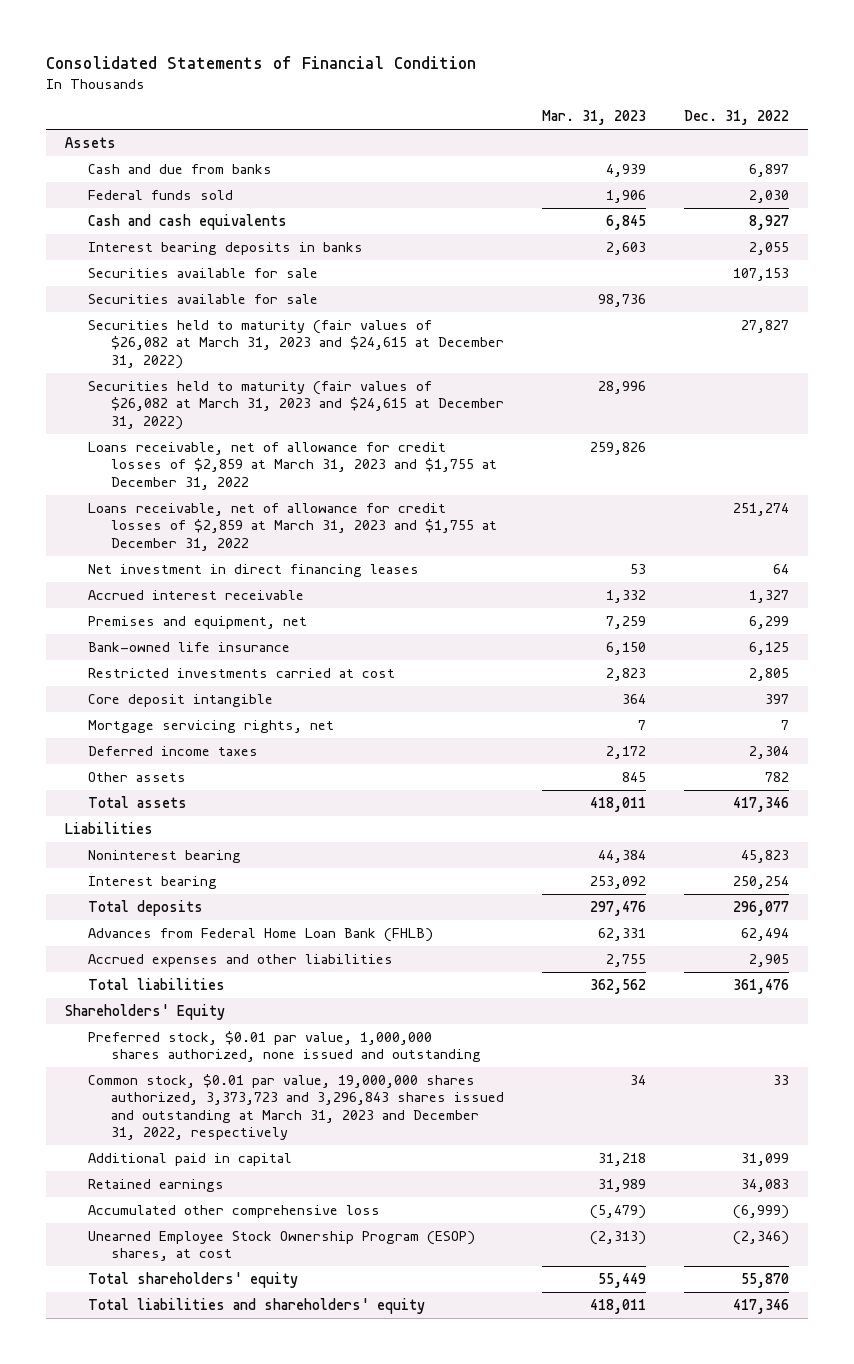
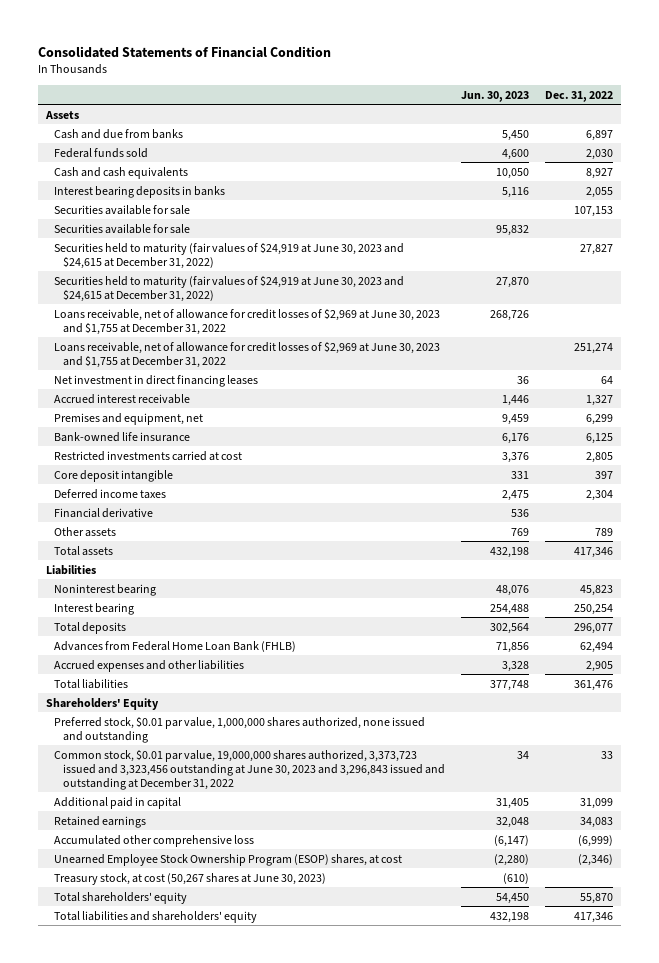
[542,110,647,126] Mar. 31, 2023 -> none
none -> [460,90,529,102] Jun. 30, 2023
[88,320,505,369] Securities held to maturity (fair values of $26,082 at March 31, 2023 and $24,615 at December 31, 2022) -> [54,242,405,269] Securities held to maturity (fair values of $24,919 at June 30, 2023 and $24,615 at December 31, 2022)
[88,381,505,430] Securities held to maturity (fair values of $26,082 at March 31, 2023 and $24,615 at December 31, 2022) -> [54,275,405,302] Securities held to maturity (fair values of $24,919 at June 30, 2023 and $24,615 at December 31, 2022)
[88,442,498,490] Loans receivable, net of allowance for credit losses of $2,859 at March 31, 2023 and $1,755 at December 31, 2022 -> [54,308,441,335] Loans receivable, net of allowance for credit losses of $2,969 at June 30, 2023 and $1,755 at December 31, 2022
[88,503,498,551] Loans receivable, net of allowance for credit losses of $2,859 at March 31, 2023 and $1,755 at December 31, 2022 -> [54,341,441,368] Loans receivable, net of allowance for credit losses of $2,969 at June 30, 2023 and $1,755 at December 31, 2022
[88,720,335,734] Mortgage servicing rights, net -> none
none -> [54,507,154,518] Financial derivative
[765,772,790,783] 782 -> [595,527,614,536] 789
[88,1074,505,1140] Common stock, $0.01 par value, 19,000,000 shares authorized, 3,373,723 and 3,296,843 shares issued and outstanding at March 31, 2023 and December 31, 2022, respectively -> [54,749,445,790] Common stock, $0.01 par value, 19,000,000 shares authorized, 3,373,723 issued and 3,323,456 outstanding at June 30, 2023 and 3,296,843 issued and outstanding at December 31, 2022
none -> [54,872,327,885] Treasury stock, at cost (50,267 shares at June 30, 2023)

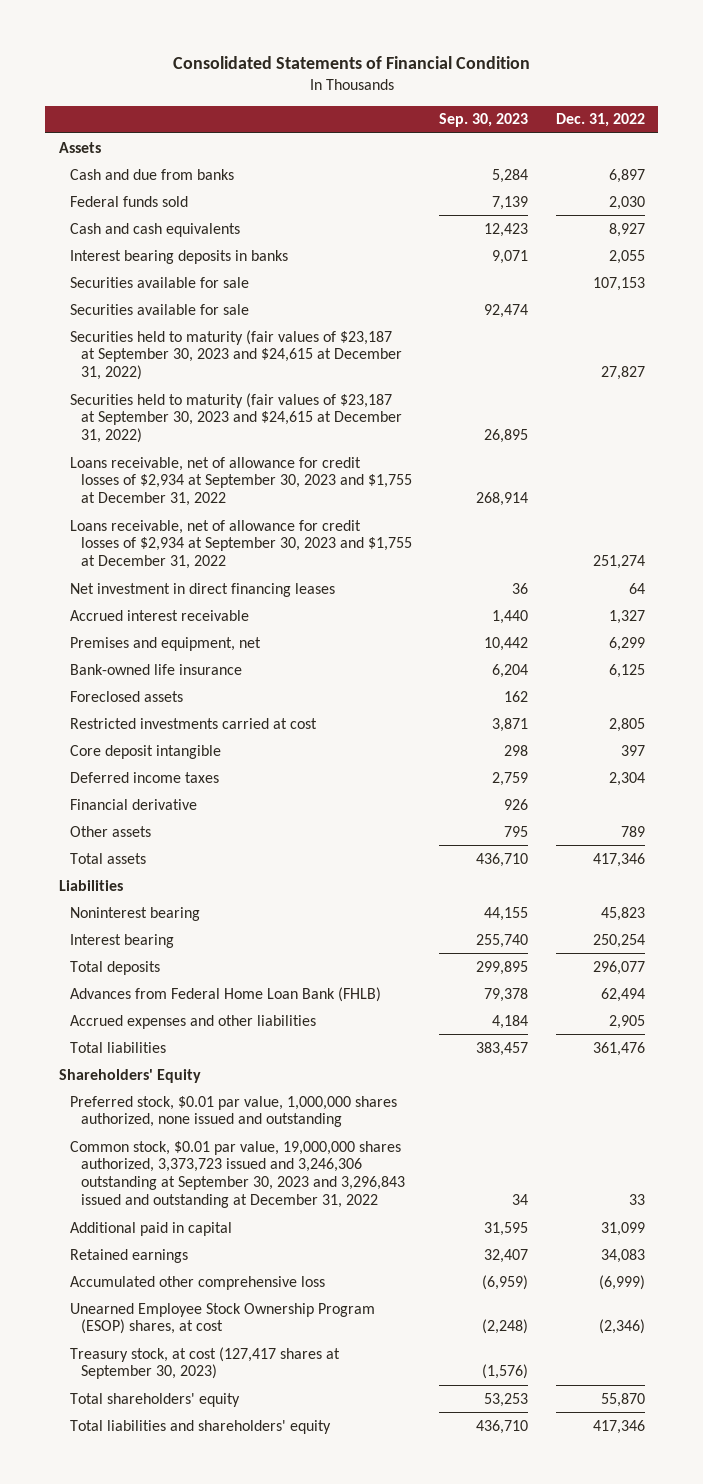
[460,90,529,102] Jun. 30, 2023 -> none
none -> [439,113,529,128] Sep. 30, 2023
[54,242,405,269] Securities held to maturity (fair values of $24,919 at June 30, 2023 and $24,615 at December 31, 2022) -> [69,329,403,381] Securities held to maturity (fair values of $23,187 at September 30, 2023 and $24,615 at December 31, 2022)
[54,275,405,302] Securities held to maturity (fair values of $24,919 at June 30, 2023 and $24,615 at December 31, 2022) -> [69,392,403,444] Securities held to maturity (fair values of $23,187 at September 30, 2023 and $24,615 at December 31, 2022)
[54,308,441,335] Loans receivable, net of allowance for credit losses of $2,969 at June 30, 2023 and $1,755 at December 31, 2022 -> [69,456,413,507] Loans receivable, net of allowance for credit losses of $2,934 at September 30, 2023 and $1,755 at December 31, 2022
[54,341,441,368] Loans receivable, net of allowance for credit losses of $2,969 at June 30, 2023 and $1,755 at December 31, 2022 -> [69,519,413,570] Loans receivable, net of allowance for credit losses of $2,934 at September 30, 2023 and $1,755 at December 31, 2022
none -> [69,690,183,702] Foreclosed assets
[54,749,445,790] Common stock, $0.01 par value, 19,000,000 shares authorized, 3,373,723 issued and 3,323,456 outstanding at June 30, 2023 and 3,296,843 issued and outstanding at December 31, 2022 -> [69,1140,406,1209] Common stock, $0.01 par value, 19,000,000 shares authorized, 3,373,723 issued and 3,246,306 outstanding at September 30, 2023 and 3,296,843 issued and outstanding at December 31, 2022
[54,872,327,885] Treasury stock, at cost (50,267 shares at June 30, 2023) -> [69,1346,340,1380] Treasury stock, at cost (127,417 shares at September 30, 2023)

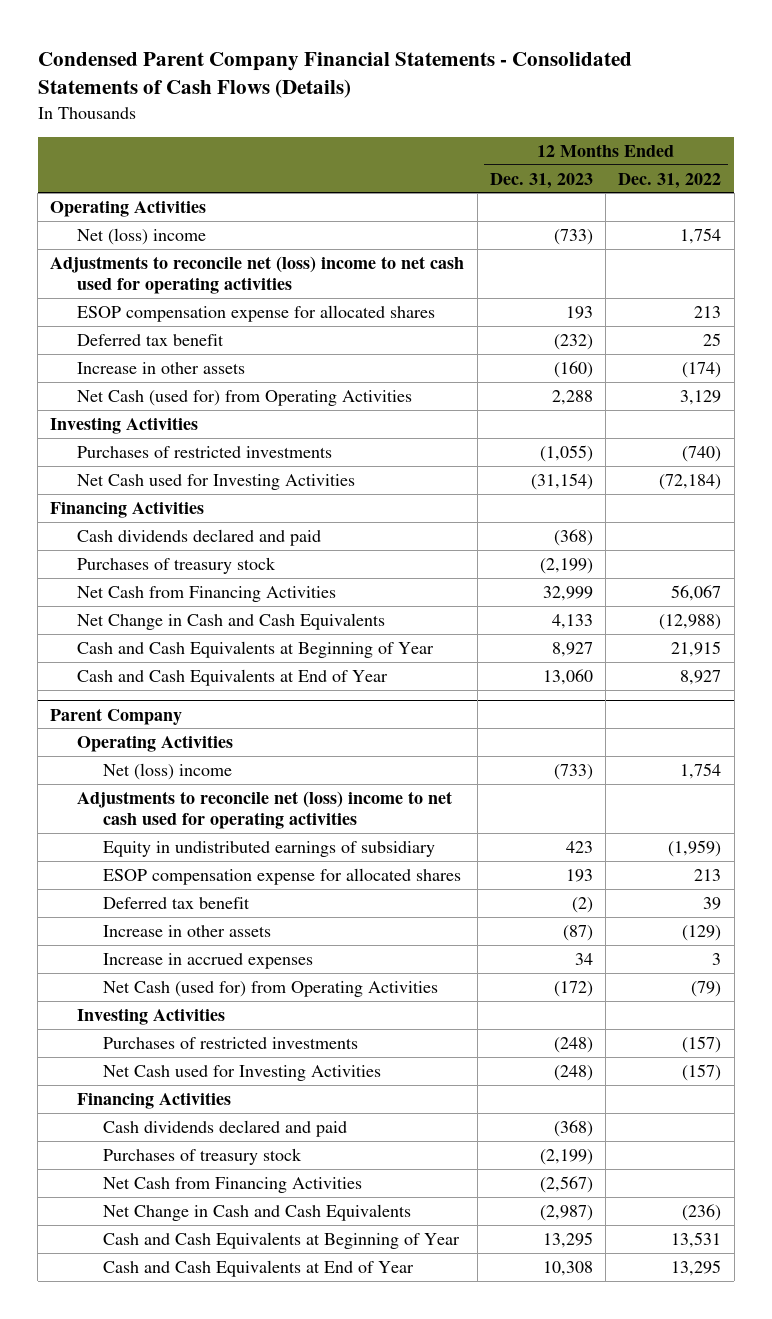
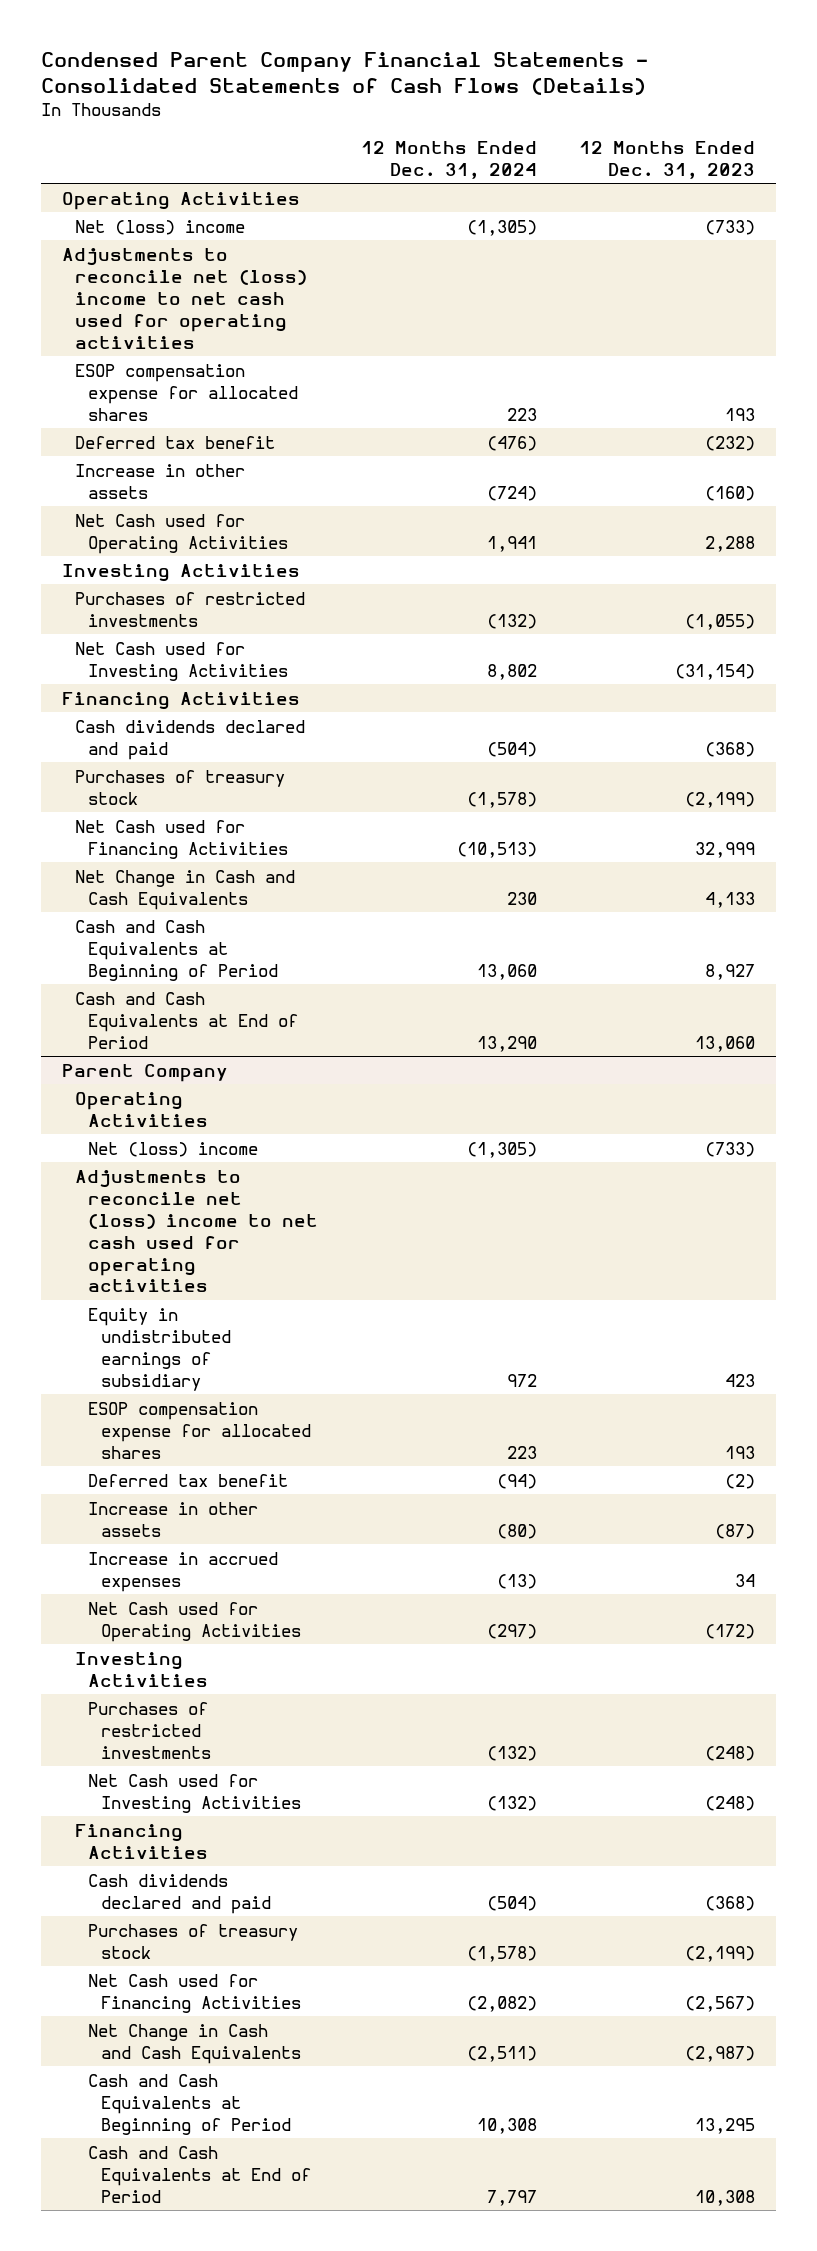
[618,172,722,189] Dec. 31, 2022 -> none
none -> [360,140,537,179] 12 Months Ended Dec. 31, 2024
[76,389,412,406] Net Cash (used for) from Operating Activities -> [74,513,289,554] Net Cash used for Operating Activities
[76,585,336,602] Net Cash from Financing Activities -> [74,819,289,859] Net Cash used for Financing Activities
[76,640,434,658] Cash and Cash Equivalents at Beginning of Year -> [74,919,279,981] Cash and Cash Equivalents at Beginning of Period
[76,668,388,686] Cash and Cash Equivalents at End of Year -> [74,991,299,1049] Cash and Cash Equivalents at End of Period
[103,980,439,997] Net Cash (used for) from Operating Activities -> [88,1601,302,1642] Net Cash used for Operating Activities
[103,1176,363,1193] Net Cash from Financing Activities -> [88,1973,302,2013] Net Cash used for Financing Activities
[103,1231,461,1249] Cash and Cash Equivalents at Beginning of Year -> [88,2073,292,2135] Cash and Cash Equivalents at Beginning of Period
[103,1259,415,1277] Cash and Cash Equivalents at End of Year -> [88,2145,312,2203] Cash and Cash Equivalents at End of Period

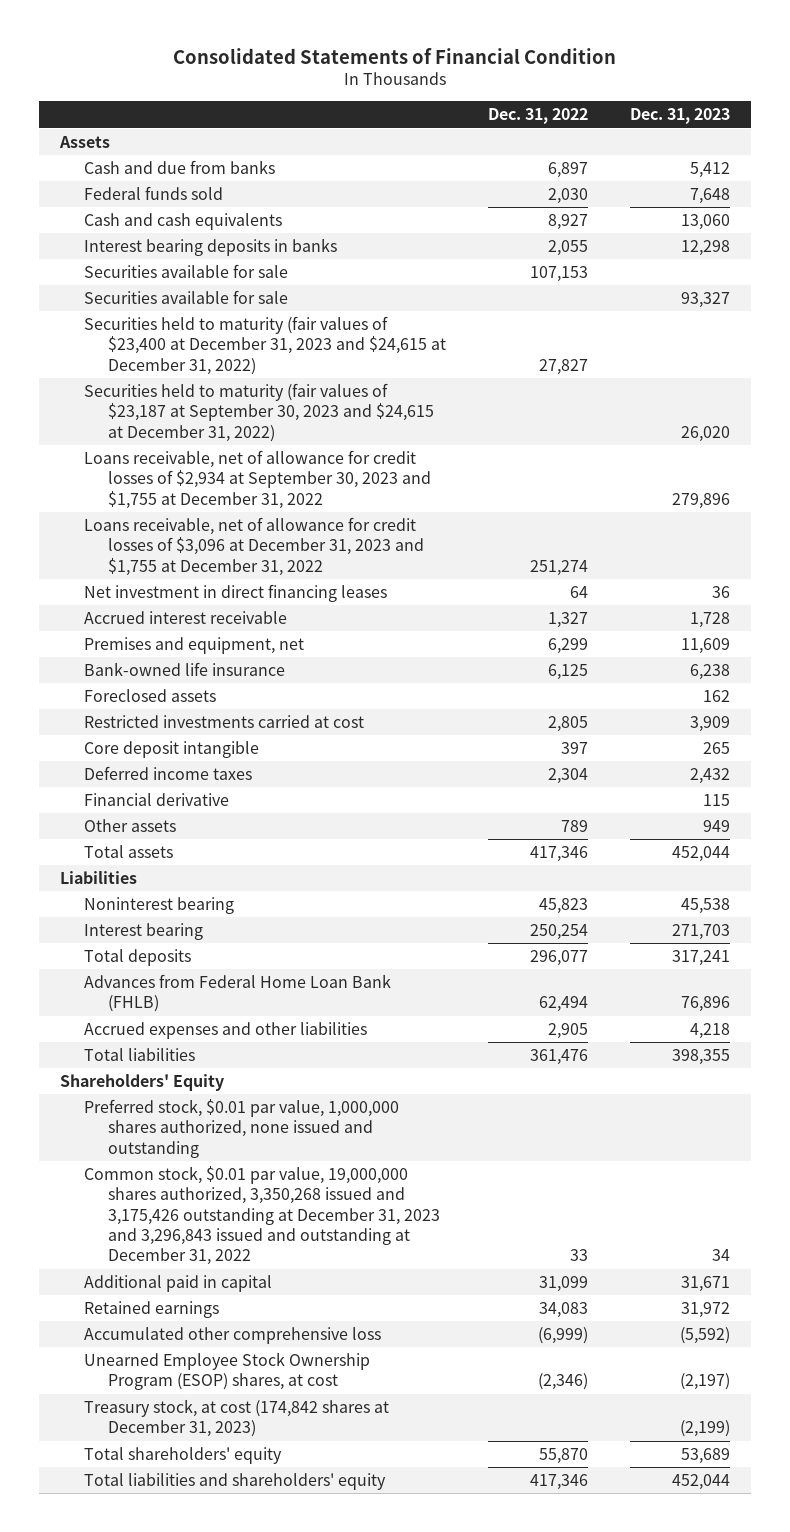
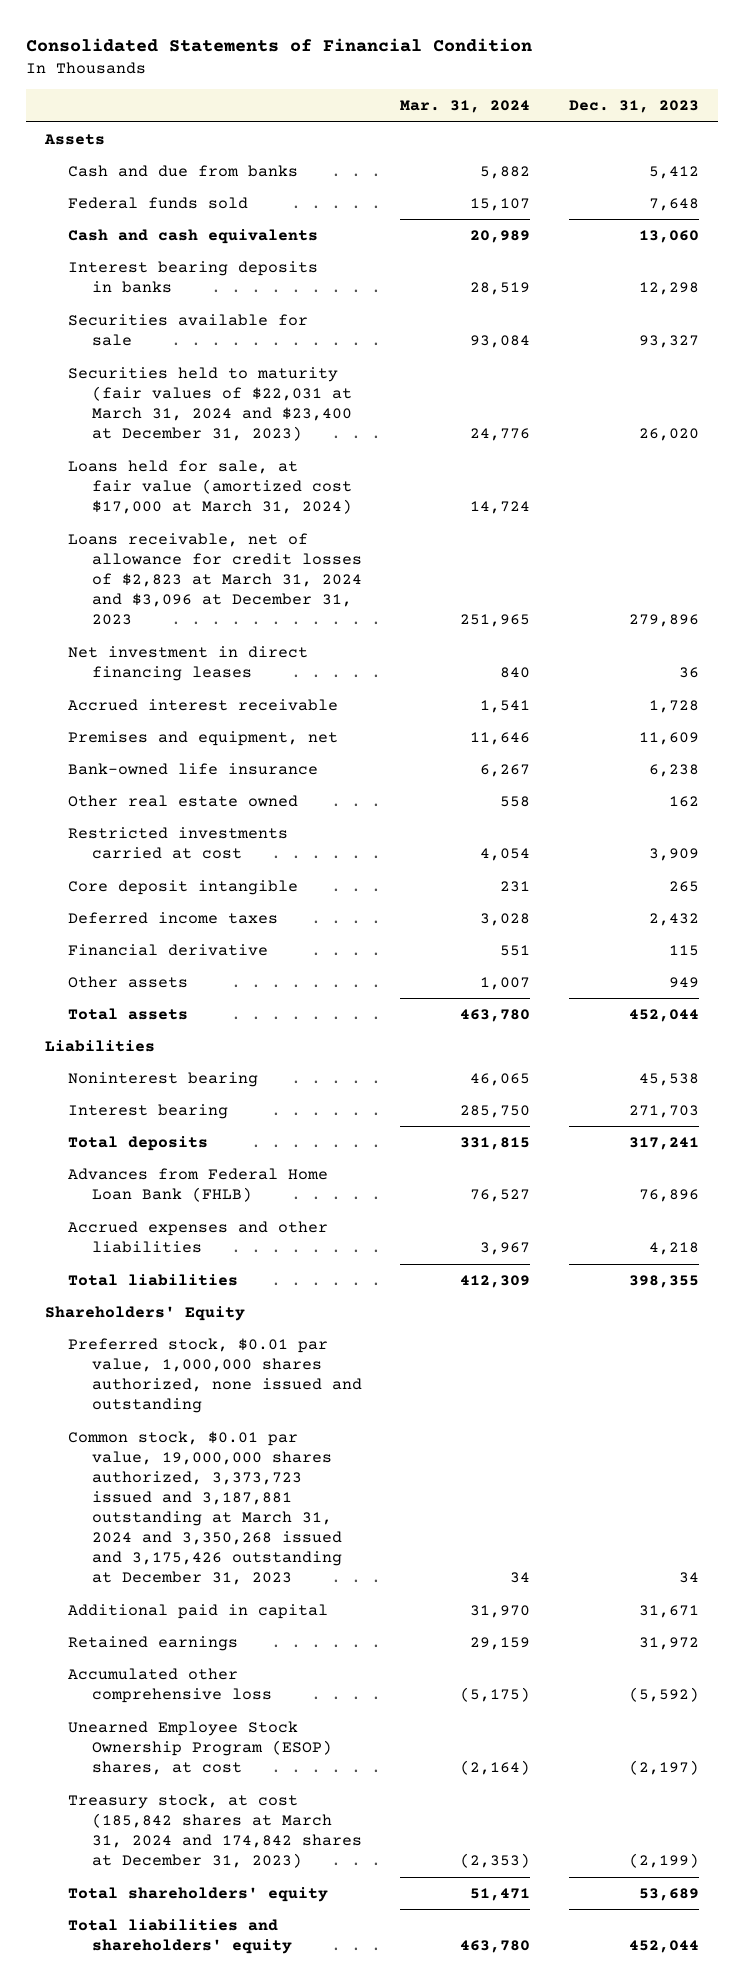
[488,108,589,125] Dec. 31, 2022 -> none
none -> [400,100,531,114] Mar. 31, 2024
[84,264,289,279] Securities available for sale -> none
[84,316,447,375] Securities held to maturity (fair values of $23,400 at December 31, 2023 and $24,615 at December 31, 2022) -> none
[84,517,425,576] Loans receivable, net of allowance for credit losses of $3,096 at December 31, 2023 and $1,755 at December 31, 2022 -> none
[84,383,435,442] Securities held to maturity (fair values of $23,187 at September 30, 2023 and $24,615 at December 31, 2022) -> [68,366,352,442] Securities held to maturity (fair values of $22,031 at March 31, 2024 and $23,400 at December 31, 2023)
none -> [68,459,352,515] Loans held for sale, at fair value (amortized cost $17,000 at March 31, 2024)
[84,450,432,509] Loans receivable, net of allowance for credit losses of $2,934 at September 30, 2023 and $1,755 at December 31, 2022 -> [68,532,362,626] Loans receivable, net of allowance for credit losses of $2,823 at March 31, 2024 and $3,096 at December 31, 2023
[84,689,217,703] Foreclosed assets -> [68,794,299,807] Other real estate owned
[84,1166,441,1266] Common stock, $0.01 par value, 19,000,000 shares authorized, 3,350,268 issued and 3,175,426 outstanding at December 31, 2023 and 3,296,843 issued and outstanding at December 31, 2022 -> [68,1430,342,1586] Common stock, $0.01 par value, 19,000,000 shares authorized, 3,373,723 issued and 3,187,881 outstanding at March 31, 2024 and 3,350,268 issued and 3,175,426 outstanding at December 31, 2023
[84,1399,390,1438] Treasury stock, at cost (174,842 shares at December 31, 2023) -> [68,1793,362,1869] Treasury stock, at cost (185,842 shares at March 31, 2024 and 174,842 shares at December 31, 2023)

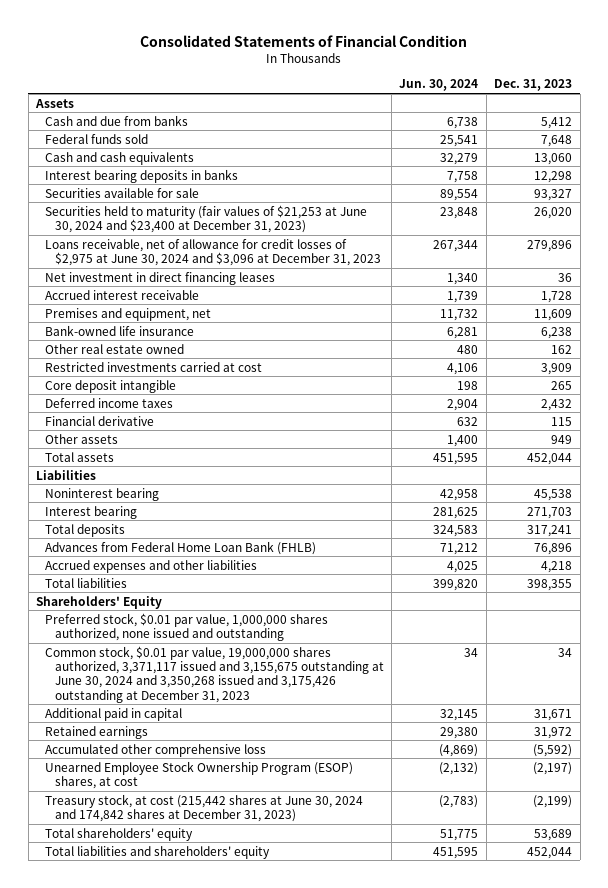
[400,100,531,114] Mar. 31, 2024 -> none
none -> [399,79,479,92] Jun. 30, 2024
[68,459,352,515] Loans held for sale, at fair value (amortized cost $17,000 at March 31, 2024) -> none
[68,366,352,442] Securities held to maturity (fair values of $22,031 at March 31, 2024 and $23,400 at December 31, 2023) -> [45,204,368,233] Securities held to maturity (fair values of $21,253 at June 30, 2024 and $23,400 at December 31, 2023)
[68,532,362,626] Loans receivable, net of allowance for credit losses of $2,823 at March 31, 2024 and $3,096 at December 31, 2023 -> [45,238,381,266] Loans receivable, net of allowance for credit losses of $2,975 at June 30, 2024 and $3,096 at December 31, 2023
[68,1430,342,1586] Common stock, $0.01 par value, 19,000,000 shares authorized, 3,373,723 issued and 3,187,881 outstanding at March 31, 2024 and 3,350,268 issued and 3,175,426 outstanding at December 31, 2023 -> [45,645,384,703] Common stock, $0.01 par value, 19,000,000 shares authorized, 3,371,117 issued and 3,155,675 outstanding at June 30, 2024 and 3,350,268 issued and 3,175,426 outstanding at December 31, 2023
[68,1793,362,1869] Treasury stock, at cost (185,842 shares at March 31, 2024 and 174,842 shares at December 31, 2023) -> [45,793,364,822] Treasury stock, at cost (215,442 shares at June 30, 2024 and 174,842 shares at December 31, 2023)

